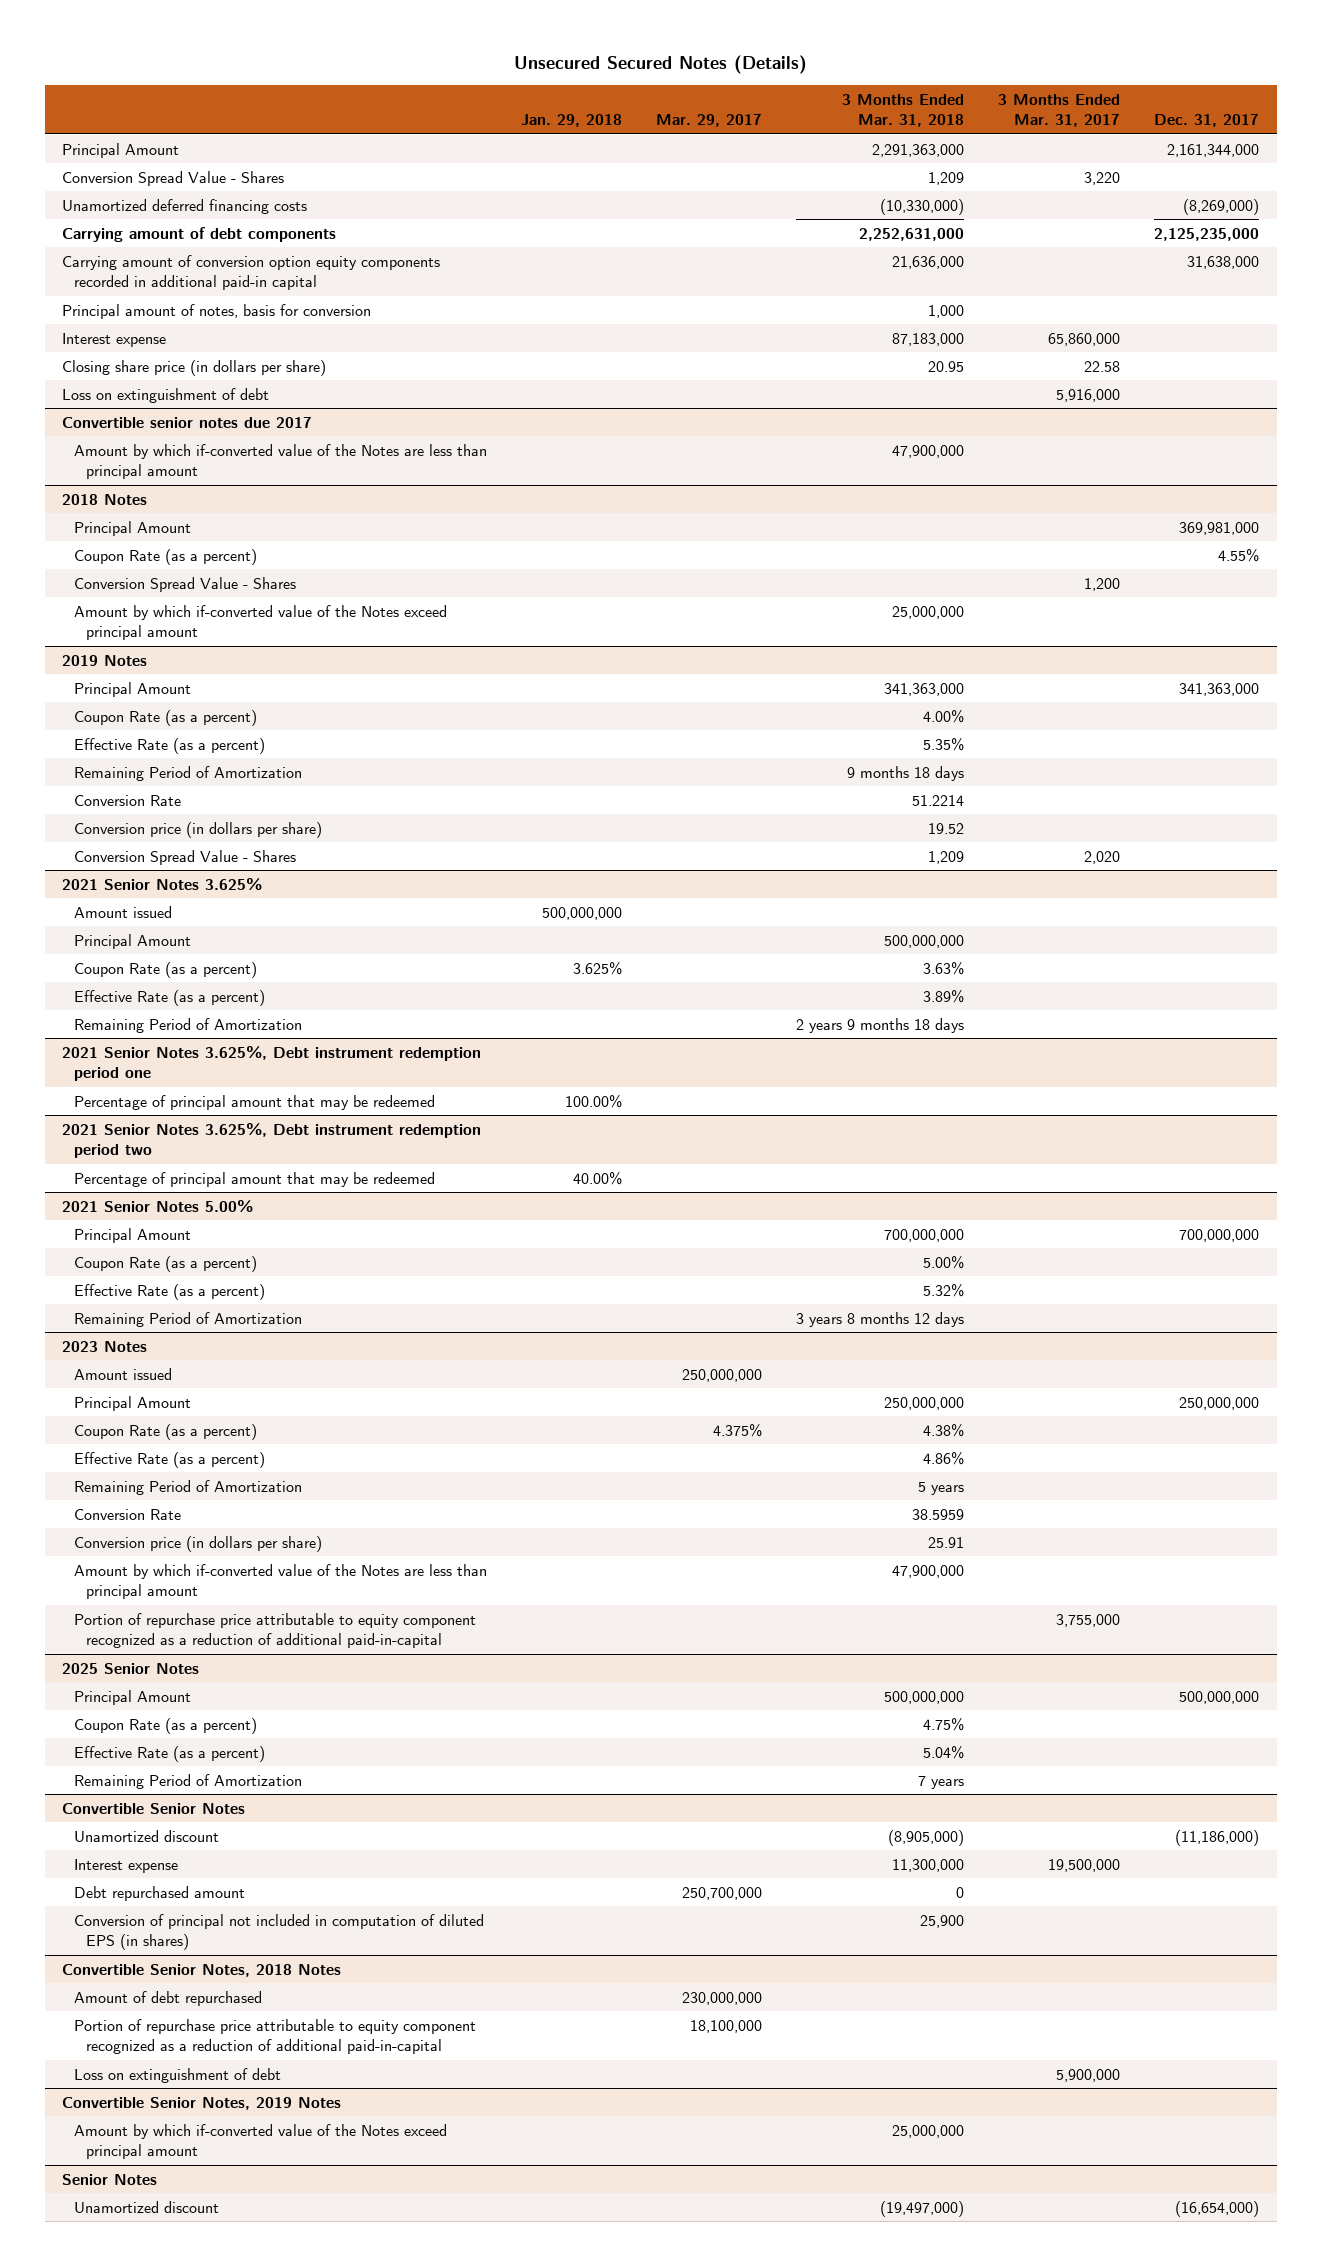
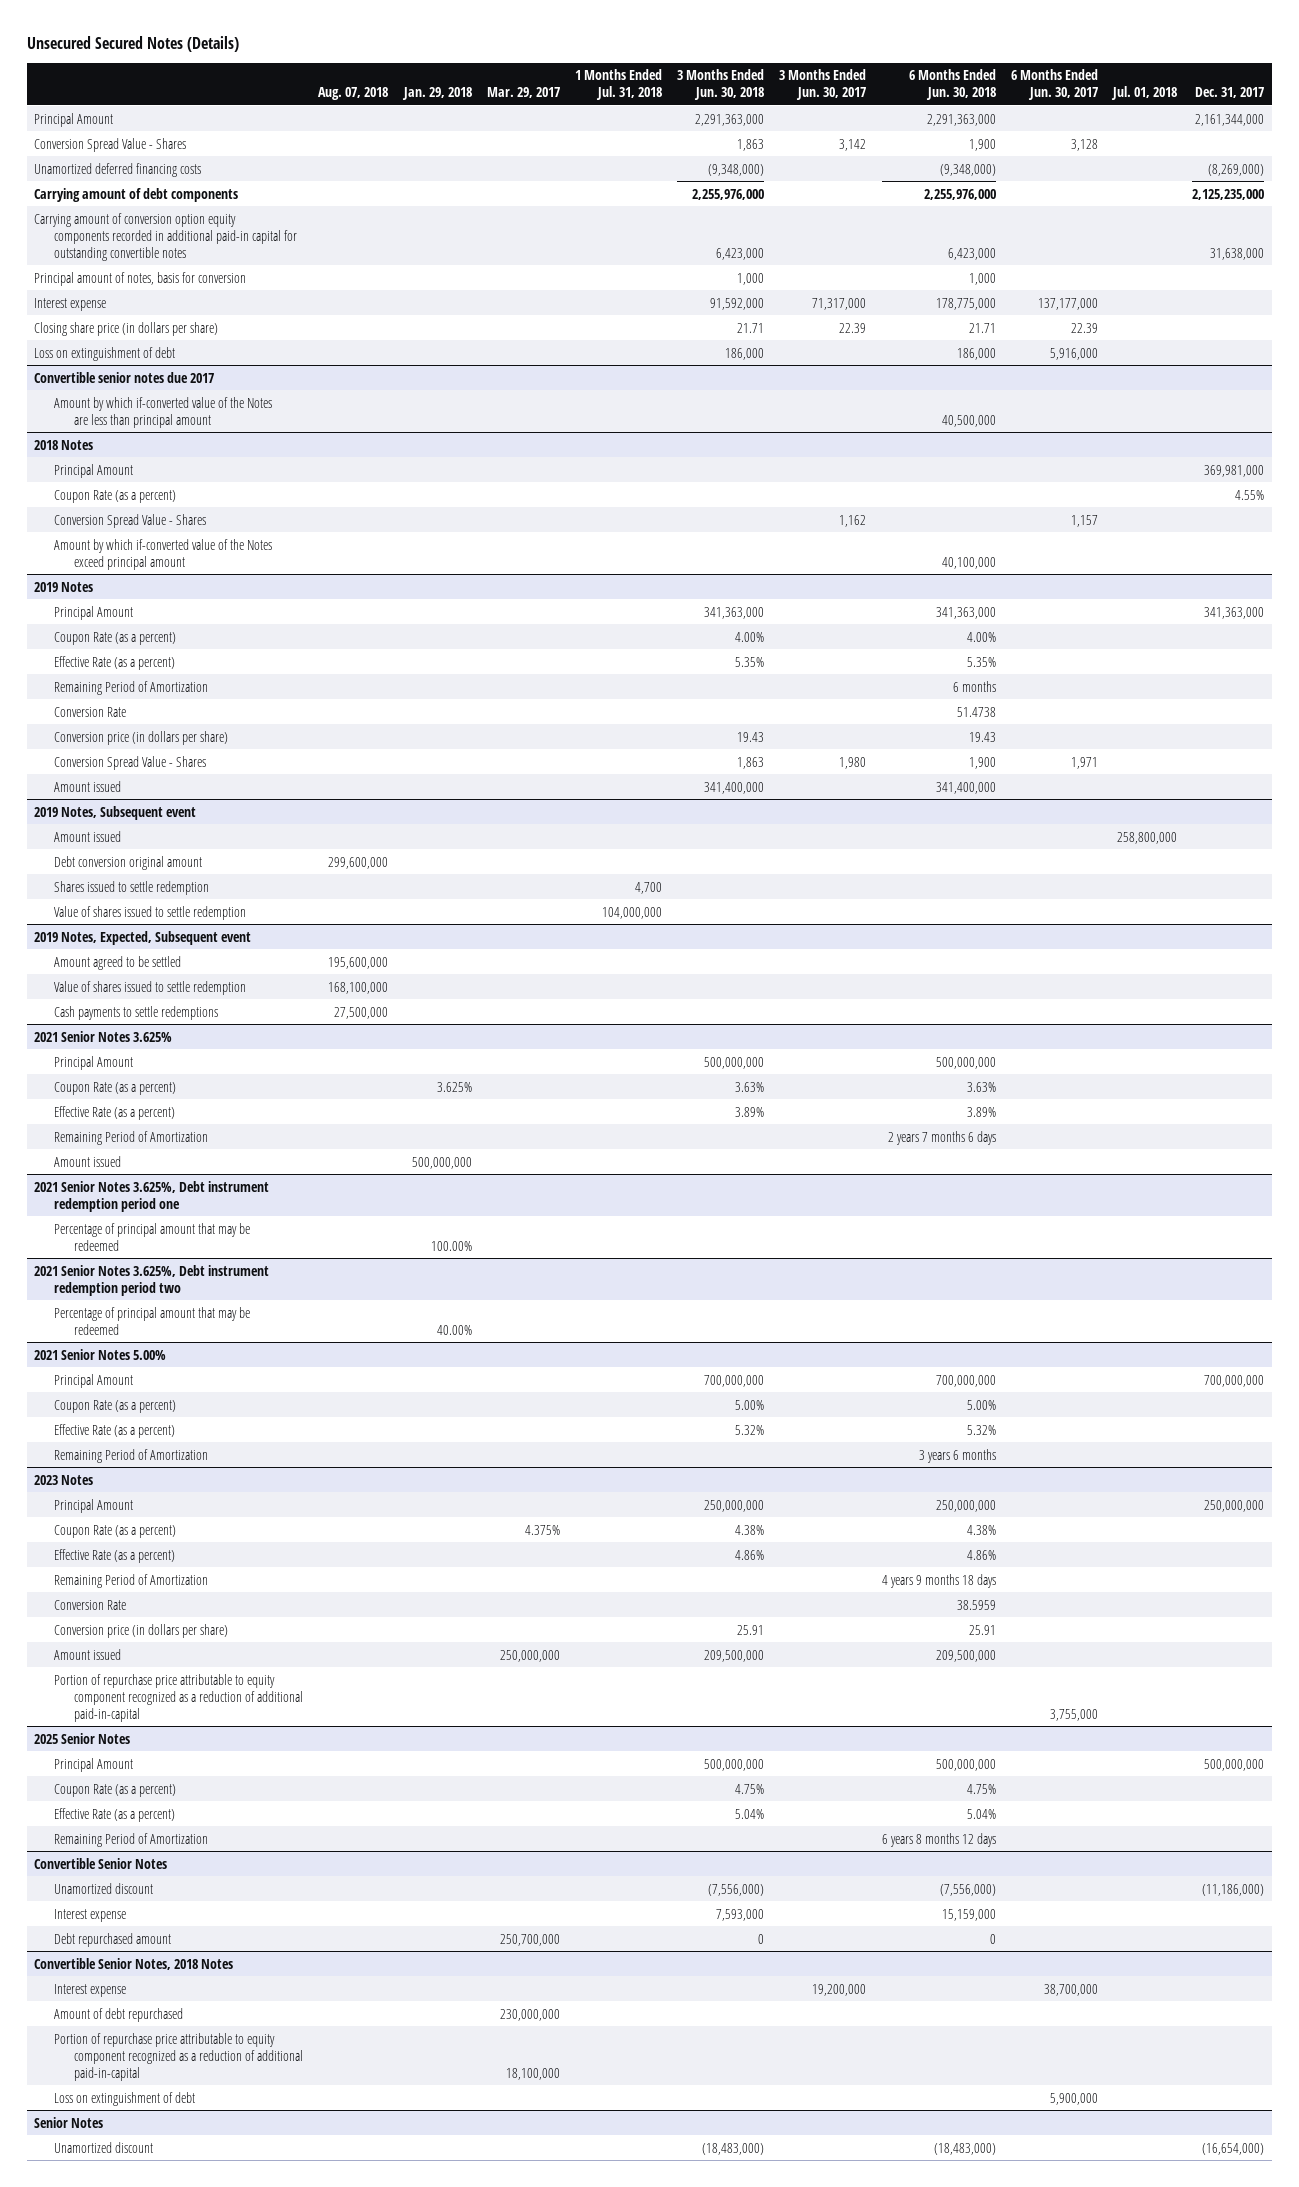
[842,93,965,127] 3 Months Ended Mar. 31, 2018 -> none
[998,93,1121,127] 3 Months Ended Mar. 31, 2017 -> none
none -> [318,87,389,101] Aug. 07, 2018
none -> [574,69,662,101] 1 Months Ended Jul. 31, 2018
none -> [677,69,765,101] 3 Months Ended Jun. 30, 2018
none -> [779,69,867,101] 3 Months Ended Jun. 30, 2017
none -> [908,69,996,101] 6 Months Ended Jun. 30, 2018
none -> [1010,69,1098,101] 6 Months Ended Jun. 30, 2017
none -> [1110,86,1177,101] Jul. 01, 2018
[62,254,441,290] Carrying amount of conversion option equity components recorded in additional paid-in capital -> [34,212,298,261] Carrying amount of conversion option equity components recorded in additional paid-in capital for outstanding convertible notes
none -> [54,780,122,792] Amount issued
none -> [34,805,197,820] 2019 Notes, Subsequent event
none -> [54,830,122,842] Amount issued
none -> [54,855,203,870] Debt conversion original amount
none -> [54,880,210,895] Shares issued to settle redemption
none -> [54,905,247,920] Value of shares issued to settle redemption
none -> [34,930,252,945] 2019 Notes, Expected, Subsequent event
none -> [54,955,182,970] Amount agreed to be settled
none -> [54,980,247,995] Value of shares issued to settle redemption
none -> [54,1005,219,1020] Cash payments to settle redemptions
[73,905,172,918] Amount issued -> [54,1155,122,1167] Amount issued
[73,1563,487,1599] Amount by which if-converted value of the Notes are less than principal amount -> none
[73,1367,172,1380] Amount issued -> [54,1648,122,1660] Amount issued
[73,1913,484,1950] Conversion of principal not included in computation of diluted EPS (in shares) -> none
none -> [54,1983,127,1997] Interest expense
[62,2096,342,2110] Convertible Senior Notes, 2019 Notes -> none
[73,2123,447,2159] Amount by which if-converted value of the Notes exceed principal amount -> none

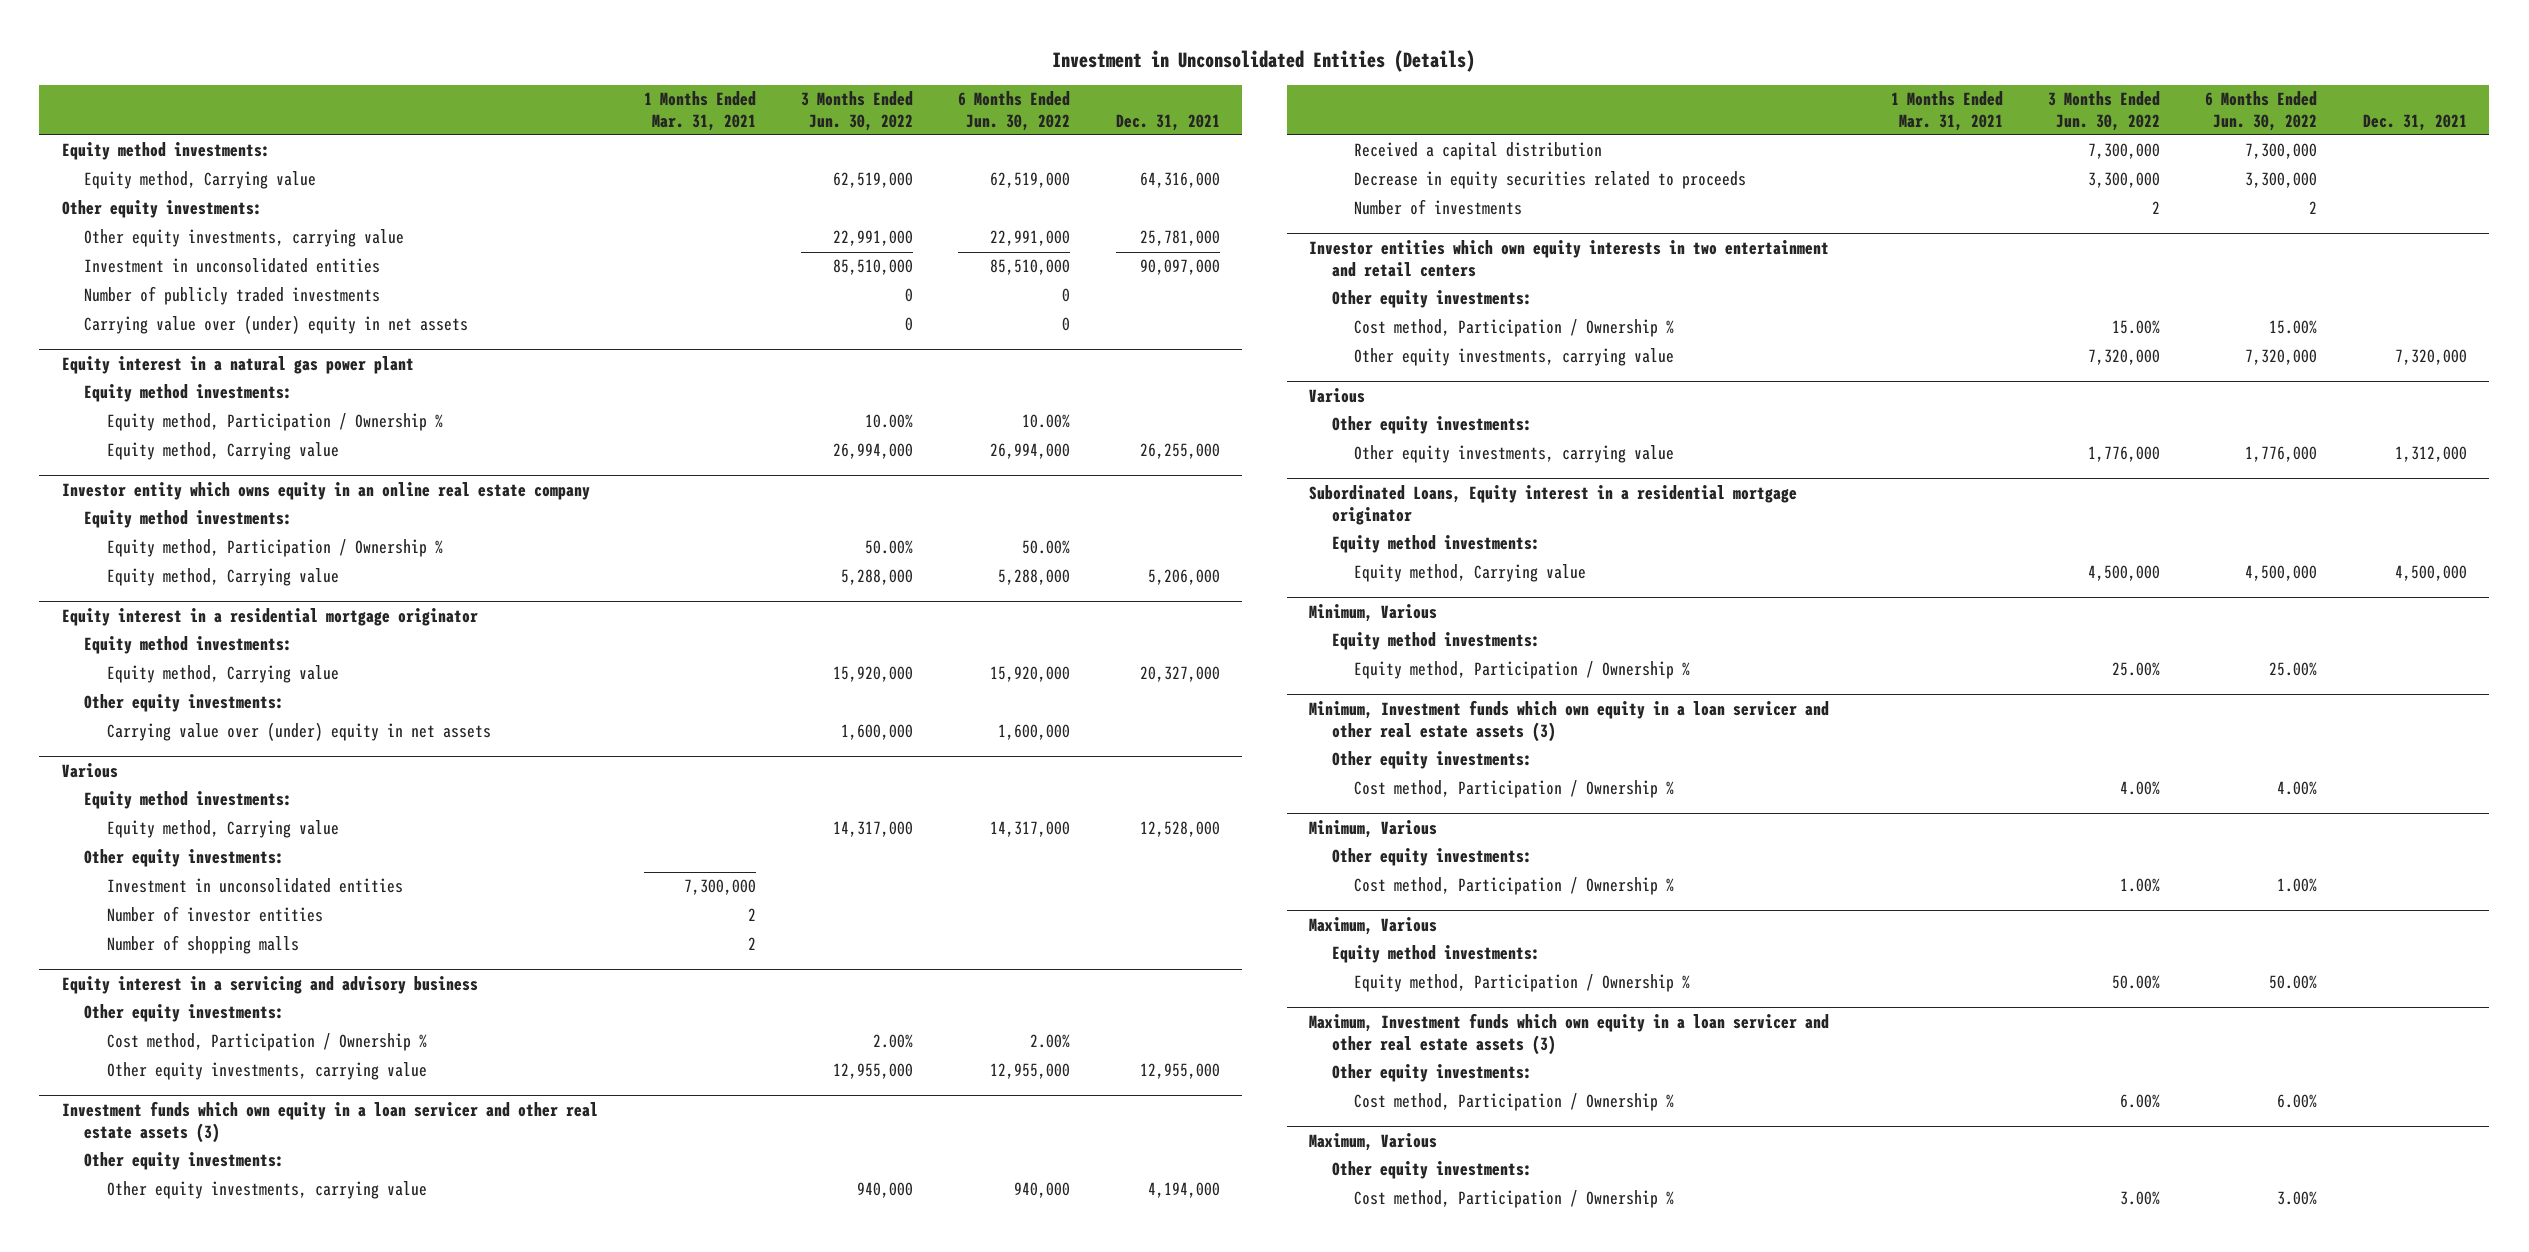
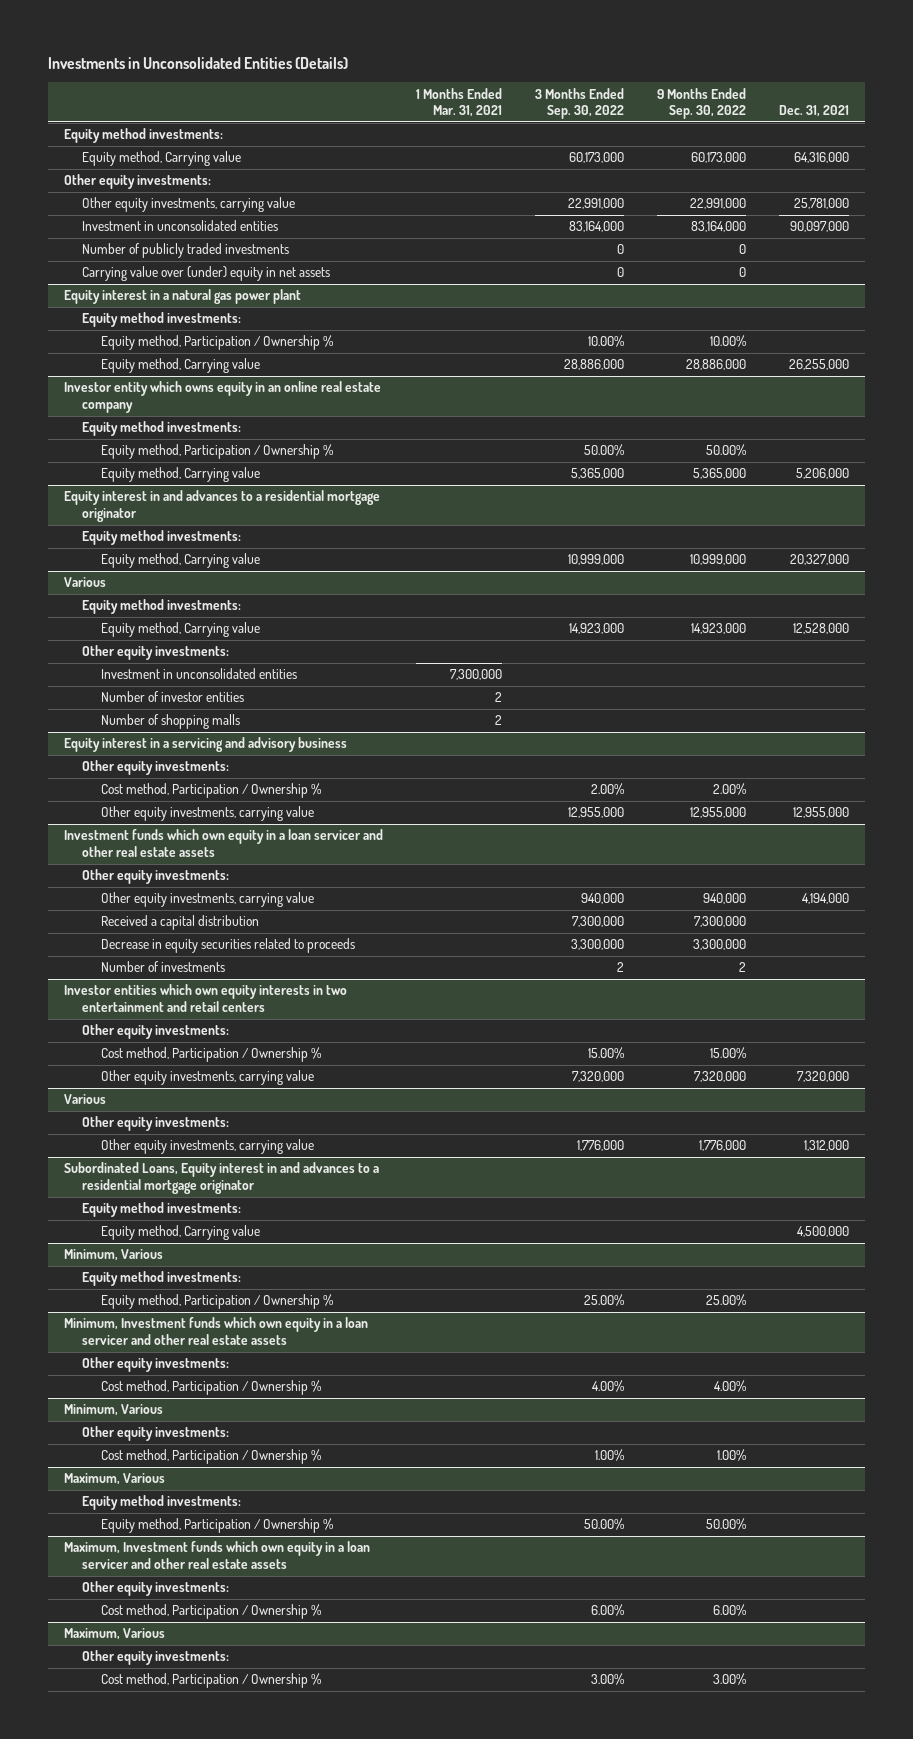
[1052,49,1476,72] Investment in Unconsolidated Entities (Details) -> [47,56,348,69] Investments in Unconsolidated Entities (Details)
[800,91,913,131] 3 Months Ended Jun. 30, 2022 -> none
[958,91,1071,131] 6 Months Ended Jun. 30, 2022 -> none
none -> [534,87,624,120] 3 Months Ended Sep. 30, 2022
none -> [656,87,746,120] 9 Months Ended Sep. 30, 2022
[62,608,479,627] Equity interest in a residential mortgage originator -> [63,490,380,523] Equity interest in and advances to a residential mortgage originator
[84,694,285,713] Other equity investments: -> none
[106,722,491,742] Carrying value over (under) equity in net assets -> none
[62,1101,599,1143] Investment funds which own equity in a loan servicer and other real estate assets (3) -> [63,829,383,858] Investment funds which own equity in a loan servicer and other real estate assets
[1309,485,1798,525] Subordinated Loans, Equity interest in a residential mortgage originator -> [63,1162,379,1195] Subordinated Loans, Equity interest in and advances to a residential mortgage originator
[1309,700,1830,742] Minimum, Investment funds which own equity in a loan servicer and other real estate assets (3) -> [63,1317,368,1346] Minimum, Investment funds which own equity in a loan servicer and other real estate assets
[1309,1013,1830,1055] Maximum, Investment funds which own equity in a loan servicer and other real estate assets (3) -> [63,1541,370,1570] Maximum, Investment funds which own equity in a loan servicer and other real estate assets

